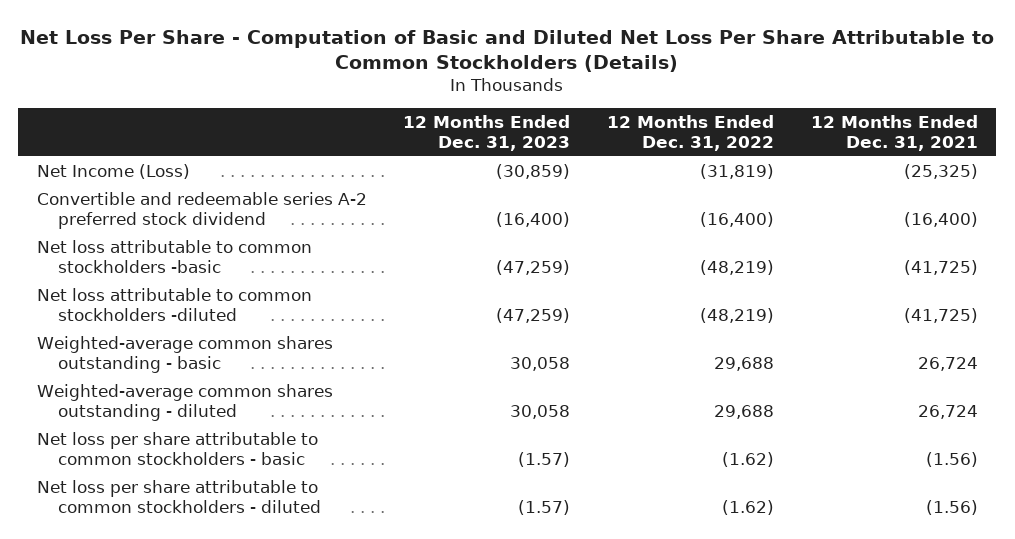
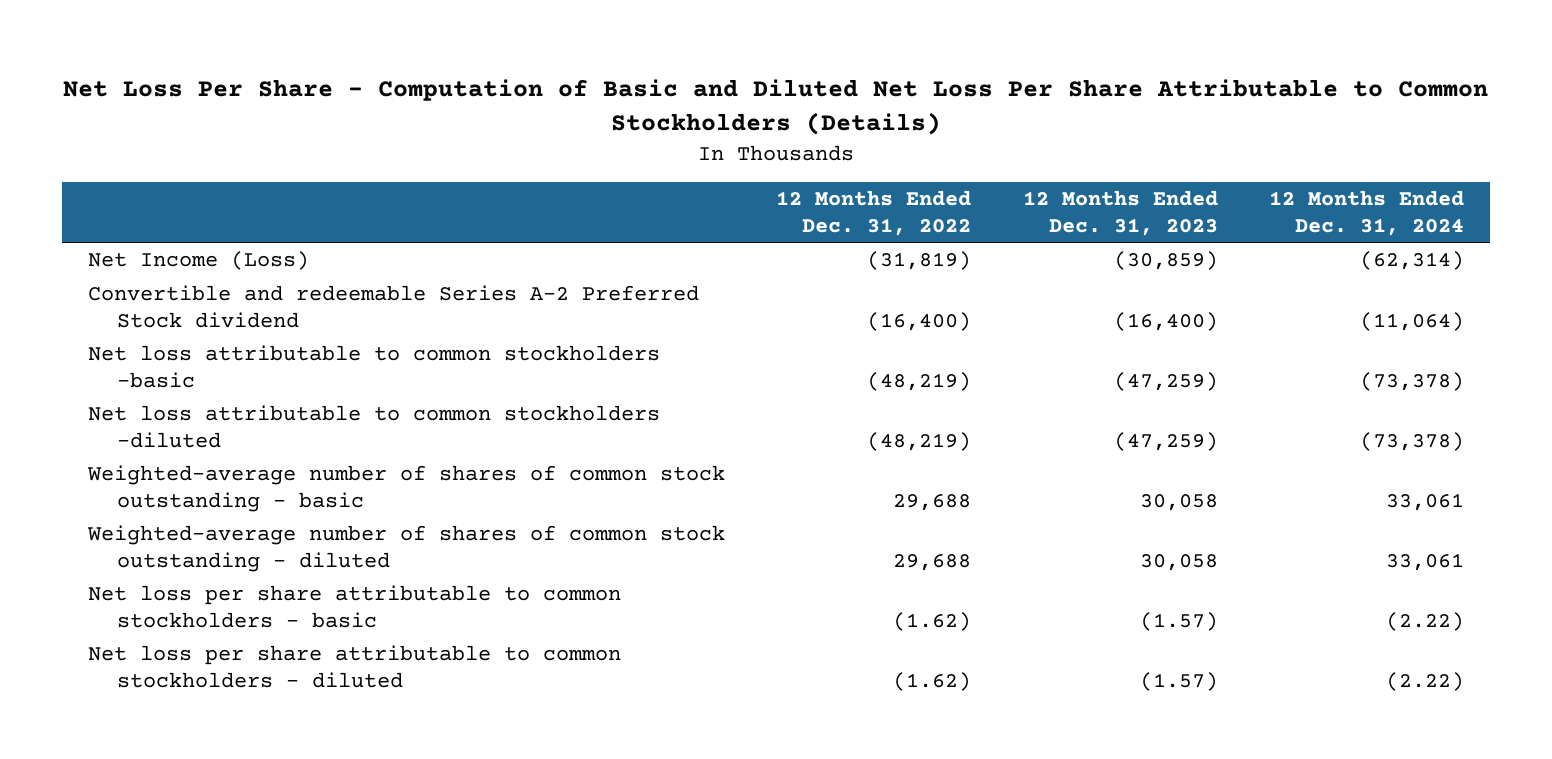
[810,114,978,151] 12 Months Ended Dec. 31, 2021 -> none
none -> [1269,190,1465,236] 12 Months Ended Dec. 31, 2024
[36,191,367,230] Convertible and redeemable series A-2 preferred stock dividend -> [88,285,700,328] Convertible and redeemable Series A-2 Preferred Stock dividend
[36,335,333,374] Weighted-average common shares outstanding - basic -> [87,465,726,512] Weighted-average number of shares of common stock outstanding - basic
[36,383,333,422] Weighted-average common shares outstanding - diluted -> [87,525,726,572] Weighted-average number of shares of common stock outstanding - diluted

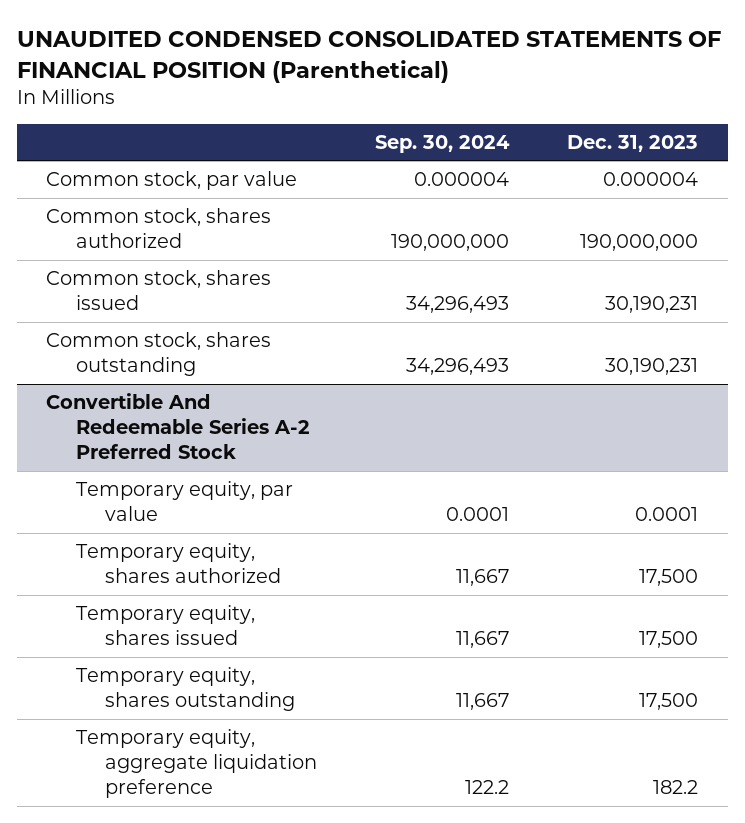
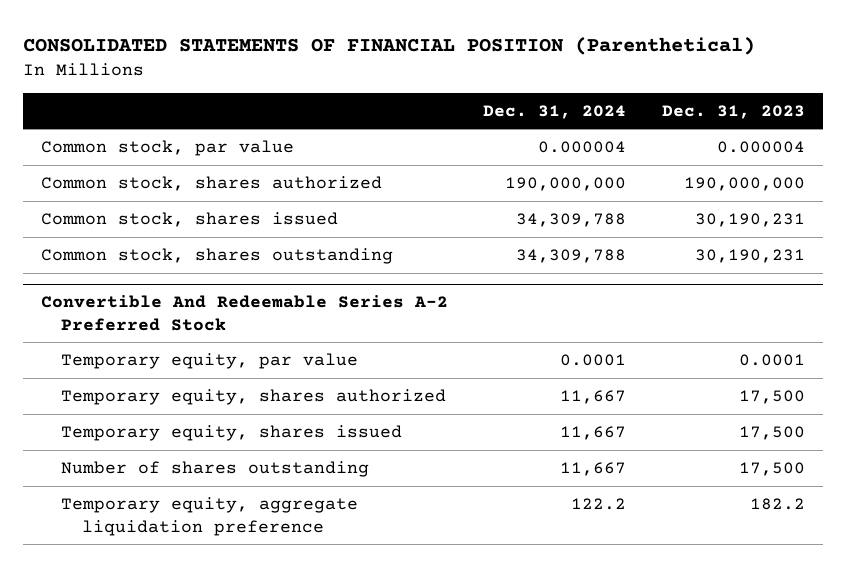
[16,31,721,83] UNAUDITED CONDENSED CONSOLIDATED STATEMENTS OF FINANCIAL POSITION (Parenthetical) -> [22,36,755,55] CONSOLIDATED STATEMENTS OF FINANCIAL POSITION (Parenthetical)
[375,134,511,153] Sep. 30, 2024 -> none
none -> [483,104,627,119] Dec. 31, 2024
[75,667,296,712] Temporary equity, shares outstanding -> [61,460,370,477] Number of shares outstanding

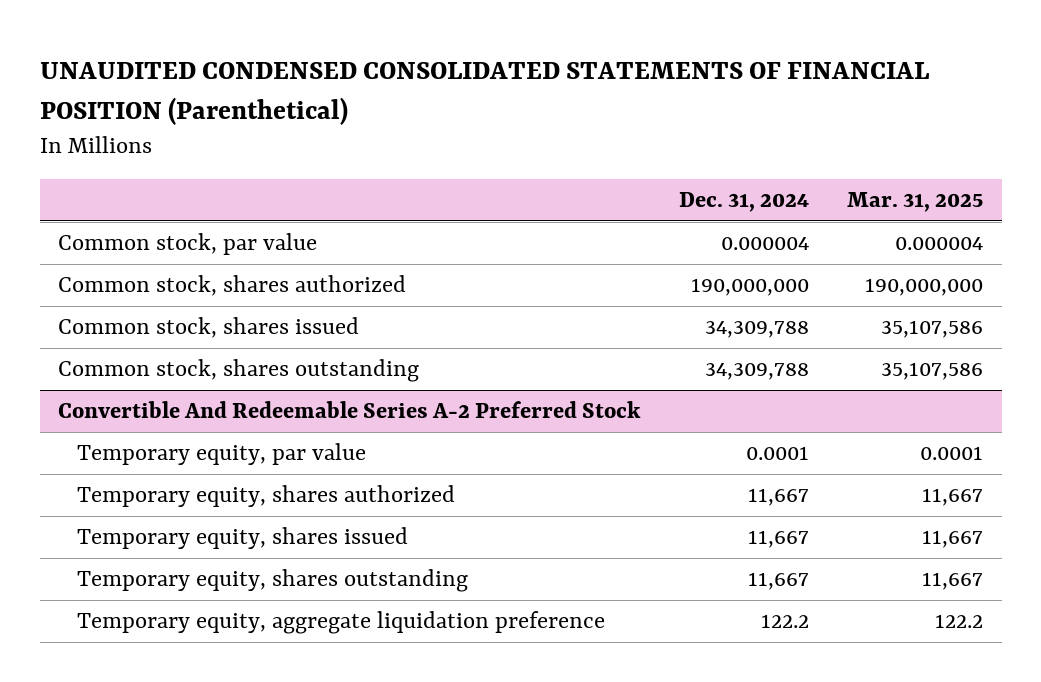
[22,36,755,55] CONSOLIDATED STATEMENTS OF FINANCIAL POSITION (Parenthetical) -> [39,62,929,125] UNAUDITED CONDENSED CONSOLIDATED STATEMENTS OF FINANCIAL POSITION (Parenthetical)
[662,104,806,119] Dec. 31, 2023 -> none
none -> [846,192,983,213] Mar. 31, 2025
[61,460,370,477] Number of shares outstanding -> [77,569,469,593] Temporary equity, shares outstanding

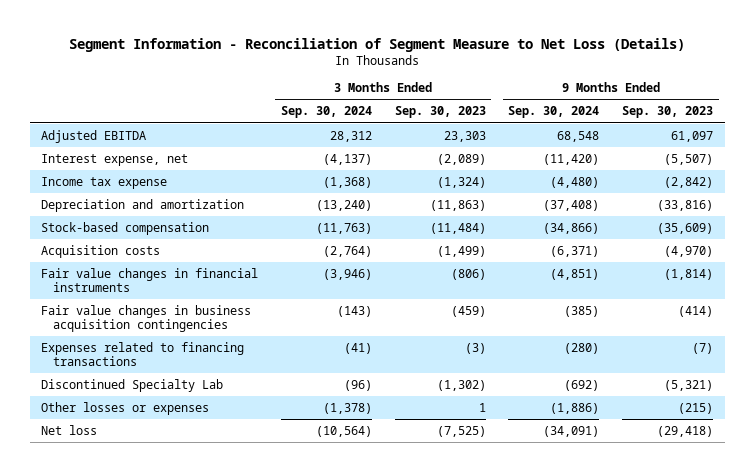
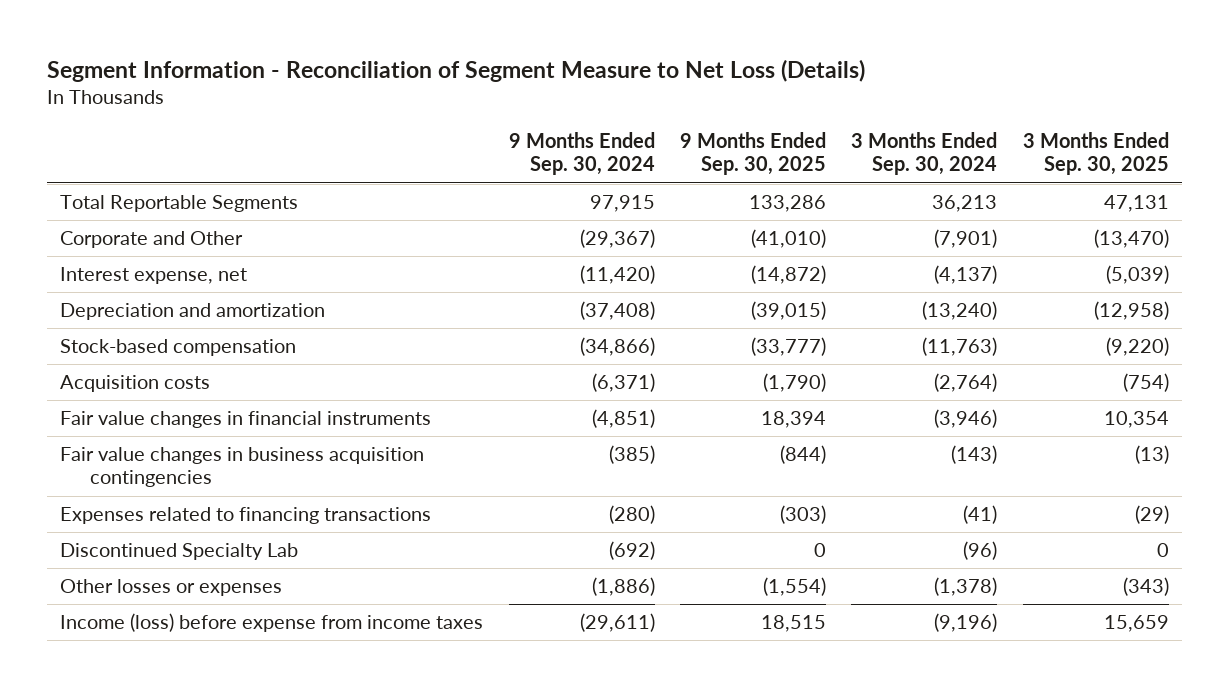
[394,106,486,119] Sep. 30, 2023 -> none
[622,106,714,119] Sep. 30, 2023 -> none
none -> [679,132,826,176] 9 Months Ended Sep. 30, 2025
none -> [1022,132,1169,176] 3 Months Ended Sep. 30, 2025
[41,129,147,143] Adjusted EBITDA -> none
none -> [60,195,299,213] Total Reportable Segments
none -> [60,231,244,249] Corporate and Other
[41,176,168,189] Income tax expense -> none
[41,424,98,435] Net loss -> none
none -> [60,613,484,633] Income (loss) before expense from income taxes

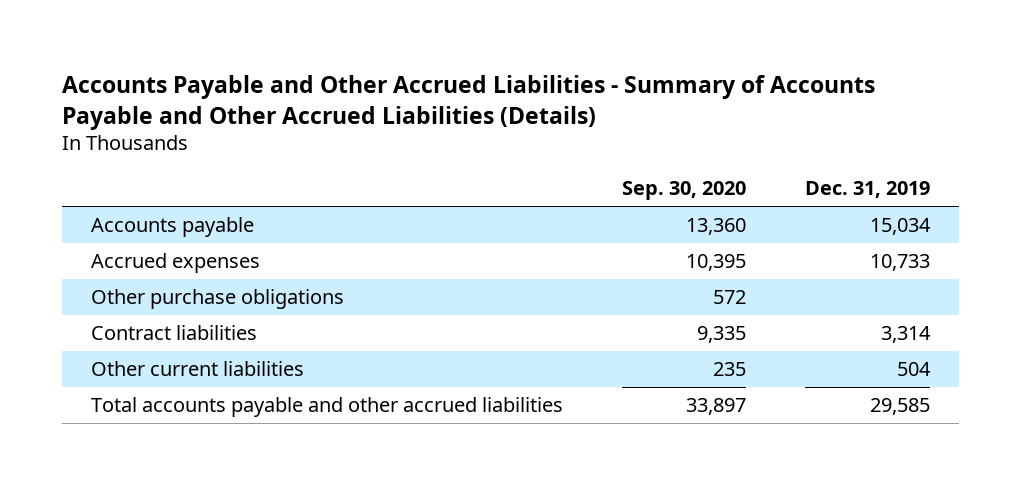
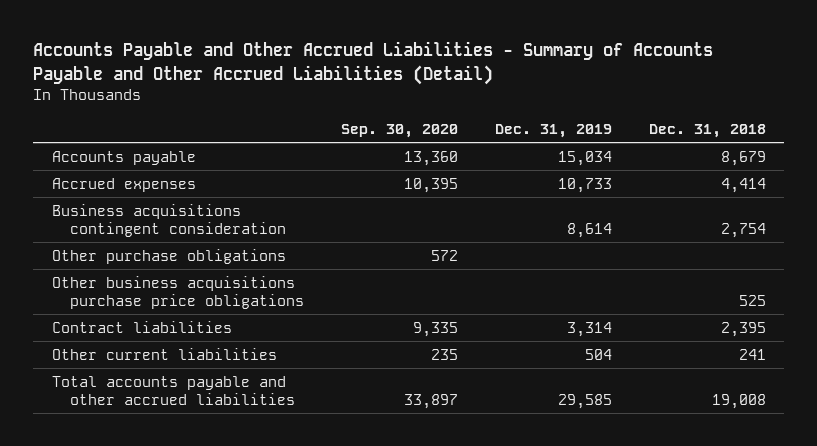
[62,74,876,130] Accounts Payable and Other Accrued Liabilities - Summary of Accounts Payable and Other Accrued Liabilities (Details) -> [33,41,714,85] Accounts Payable and Other Accrued Liabilities - Summary of Accounts Payable and Other Accrued Liabilities (Detail)
none -> [648,123,766,138] Dec. 31, 2018
none -> [51,203,287,237] Business acquisitions contingent consideration
none -> [51,275,305,309] Other business acquisitions purchase price obligations

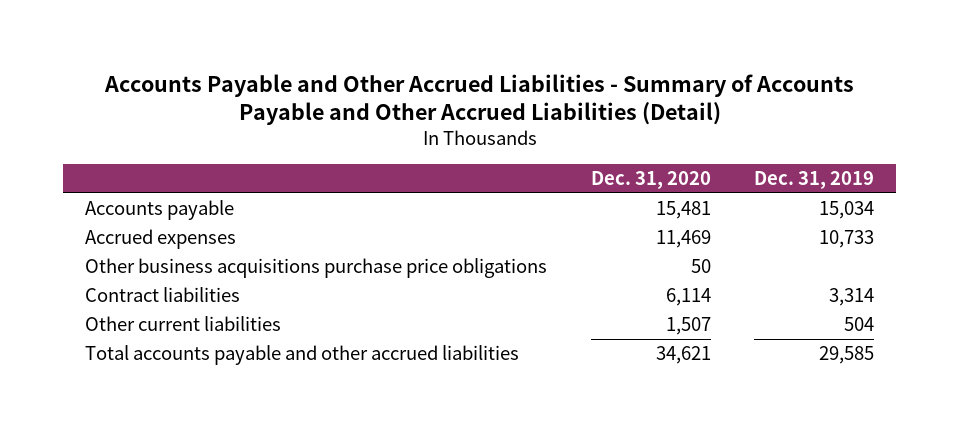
[340,123,458,138] Sep. 30, 2020 -> none
[648,123,766,138] Dec. 31, 2018 -> none
none -> [590,170,711,189] Dec. 31, 2020
[51,203,287,237] Business acquisitions contingent consideration -> none
[51,248,286,264] Other purchase obligations -> none

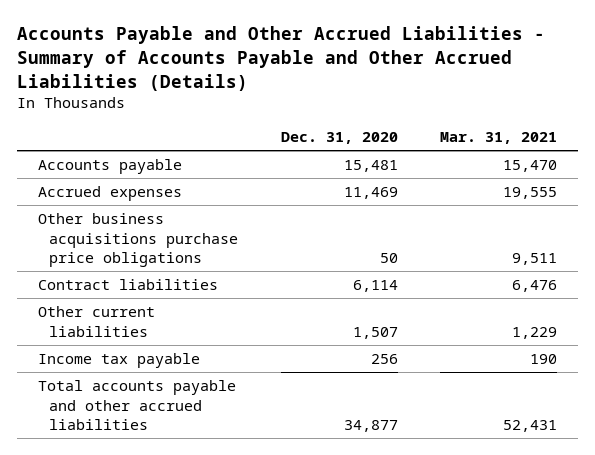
[103,73,854,126] Accounts Payable and Other Accrued Liabilities - Summary of Accounts Payable and Other Accrued Liabilities (Detail) -> [16,26,545,91] Accounts Payable and Other Accrued Liabilities - Summary of Accounts Payable and Other Accrued Liabilities (Details)
[754,170,875,189] Dec. 31, 2019 -> none
none -> [440,132,558,145] Mar. 31, 2021
none -> [37,353,200,369] Income tax payable
[655,346,711,365] 34,621 -> [343,420,398,433] 34,877

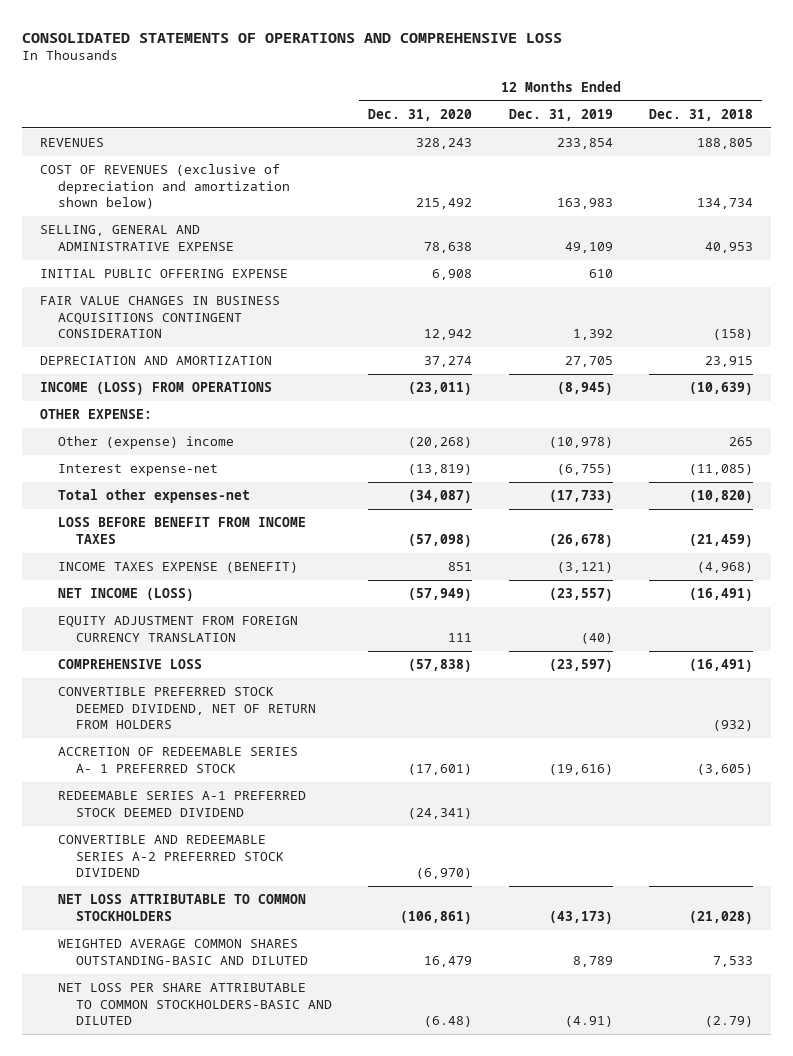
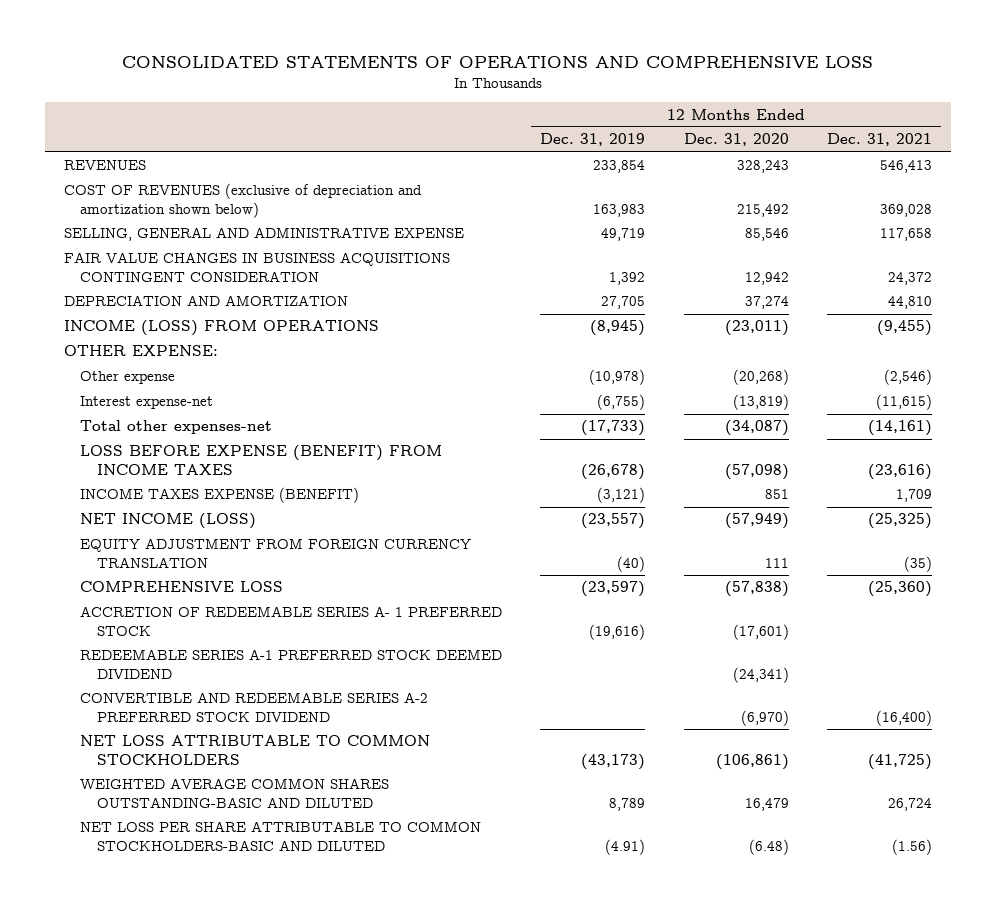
[648,108,753,121] Dec. 31, 2018 -> none
none -> [826,133,932,147] Dec. 31, 2021
[40,269,289,279] INITIAL PUBLIC OFFERING EXPENSE -> none
[424,241,473,253] 78,638 -> [744,228,789,242] 85,546
[564,241,613,253] 49,109 -> [601,228,646,242] 49,719
[58,436,235,450] Other (expense) income -> [80,371,176,385] Other expense
[58,517,307,544] LOSS BEFORE BENEFIT FROM INCOME TAXES -> [80,445,443,475] LOSS BEFORE EXPENSE (BENEFIT) FROM INCOME TAXES
[58,687,317,730] CONVERTIBLE PREFERRED STOCK DEEMED DIVIDEND, NET OF RETURN FROM HOLDERS -> none

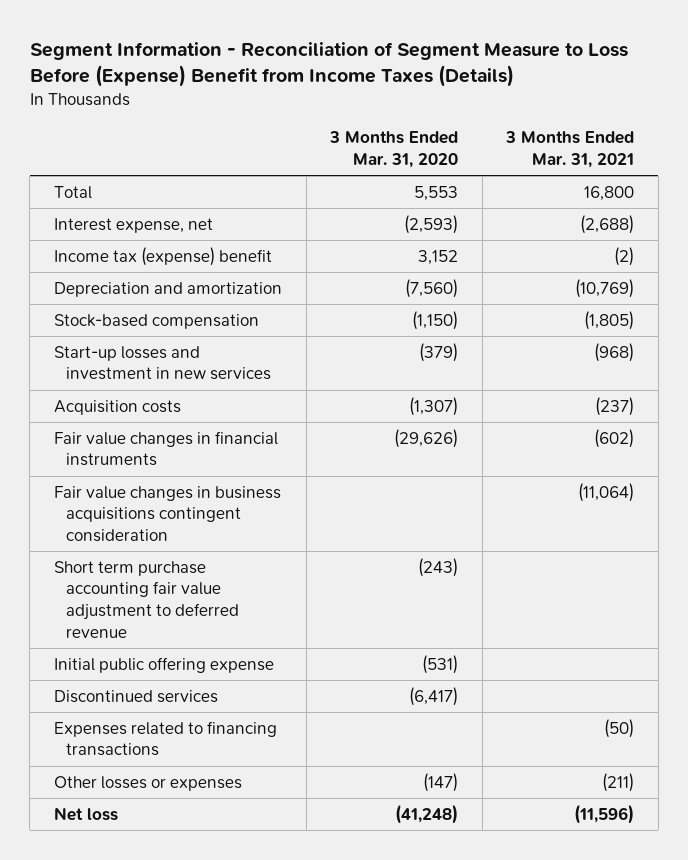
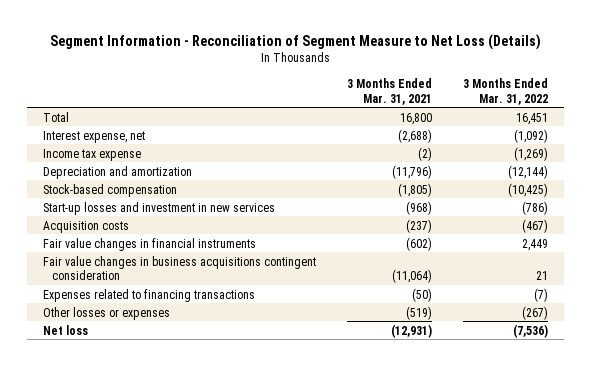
[29,42,628,88] Segment Information - Reconciliation of Segment Measure to Loss Before (Expense) Benefit from Income Taxes (Details) -> [49,33,541,50] Segment Information - Reconciliation of Segment Measure to Net Loss (Details)
[329,131,459,169] 3 Months Ended Mar. 31, 2020 -> none
none -> [463,78,549,105] 3 Months Ended Mar. 31, 2022
[53,246,272,266] Income tax (expense) benefit -> [42,148,141,161] Income tax expense
[575,278,635,298] (10,769) -> [392,164,433,179] (11,796)
[53,560,240,639] Short term purchase accounting fair value adjustment to deferred revenue -> none
[53,656,274,673] Initial public offering expense -> none
[53,689,218,703] Discontinued services -> none
[602,772,635,792] (211) -> [406,305,433,320] (519)
[574,803,635,824] (11,596) -> [391,323,433,338] (12,931)

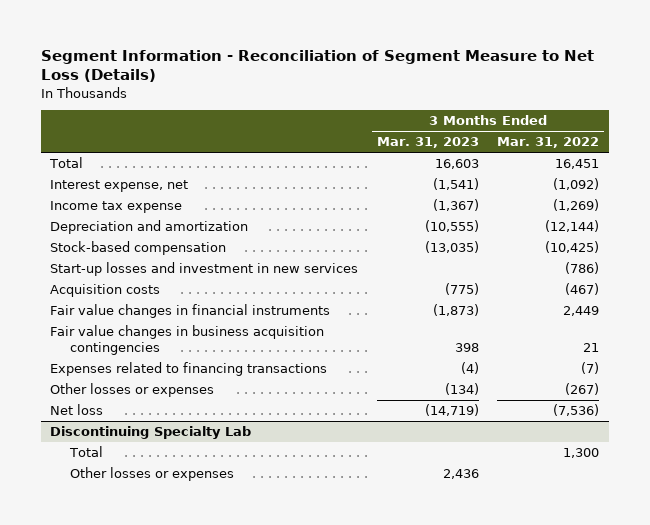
[347,78,433,105] 3 Months Ended Mar. 31, 2021 -> none
none -> [376,137,479,149] Mar. 31, 2023
[42,255,316,280] Fair value changes in business acquisitions contingent consideration -> [50,325,325,355] Fair value changes in business acquisition contingencies
none -> [50,426,252,440] Discontinuing Specialty Lab
none -> [69,446,104,458] Total
none -> [70,467,235,482] Other losses or expenses

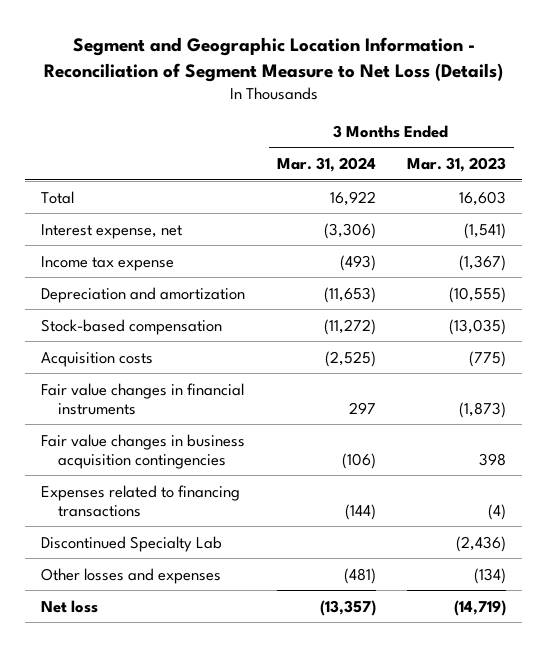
[40,49,594,83] Segment Information - Reconciliation of Segment Measure to Net Loss (Details) -> [43,37,503,82] Segment and Geographic Location Information - Reconciliation of Segment Measure to Net Loss (Details)
[497,137,600,149] Mar. 31, 2022 -> none
none -> [276,157,376,173] Mar. 31, 2024
[50,262,359,277] Start-up losses and investment in new services -> none
none -> [41,535,223,552] Discontinued Specialty Lab
[50,383,215,398] Other losses or expenses -> [41,567,222,584] Other losses and expenses
[50,426,252,440] Discontinuing Specialty Lab -> none
[69,446,104,458] Total -> none
[70,467,235,482] Other losses or expenses -> none

